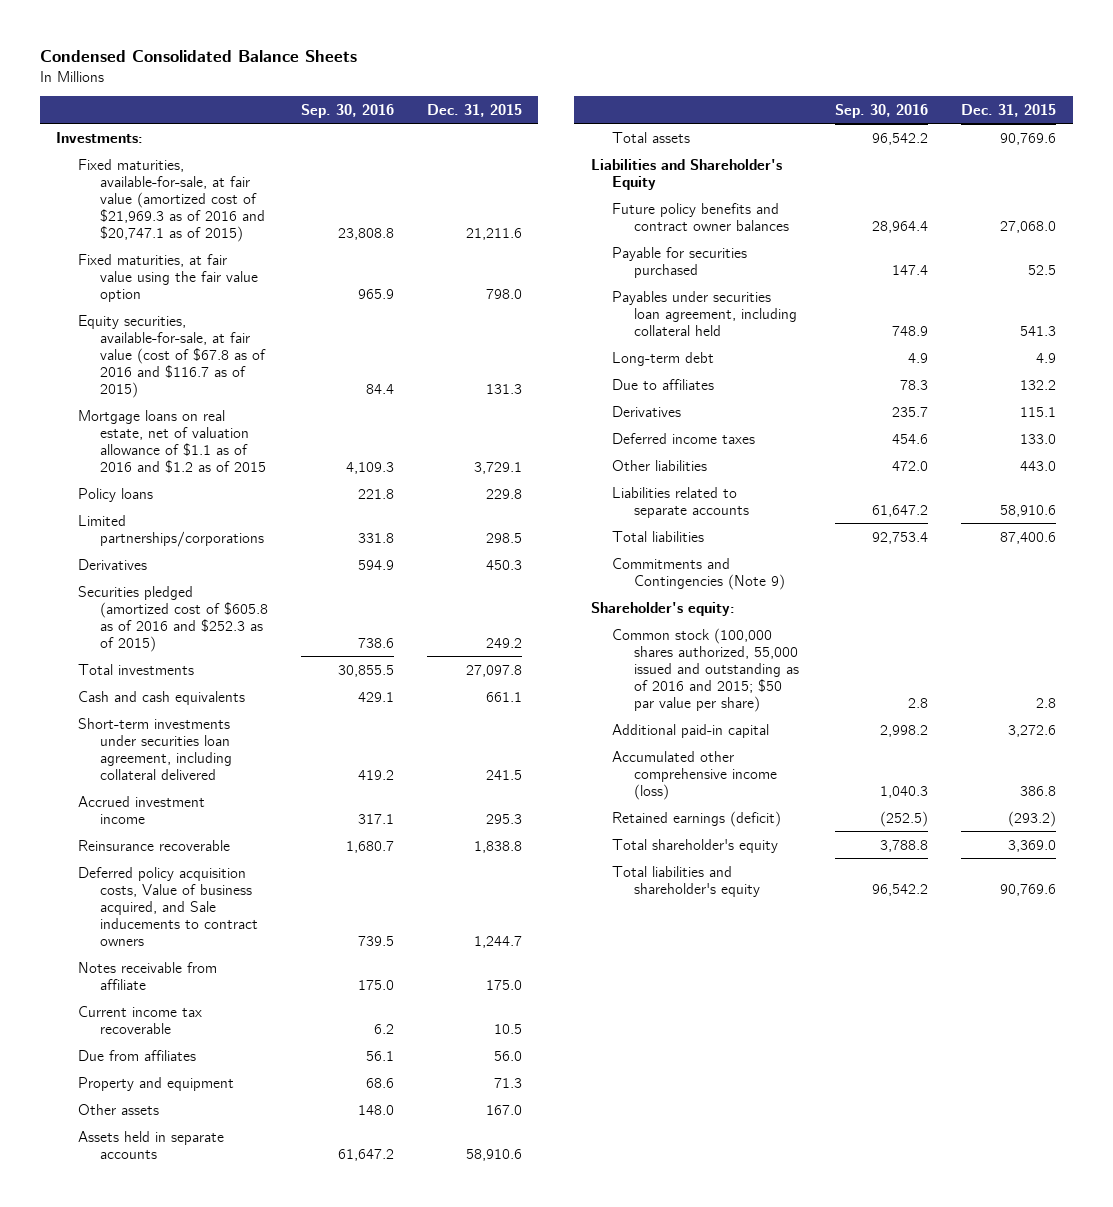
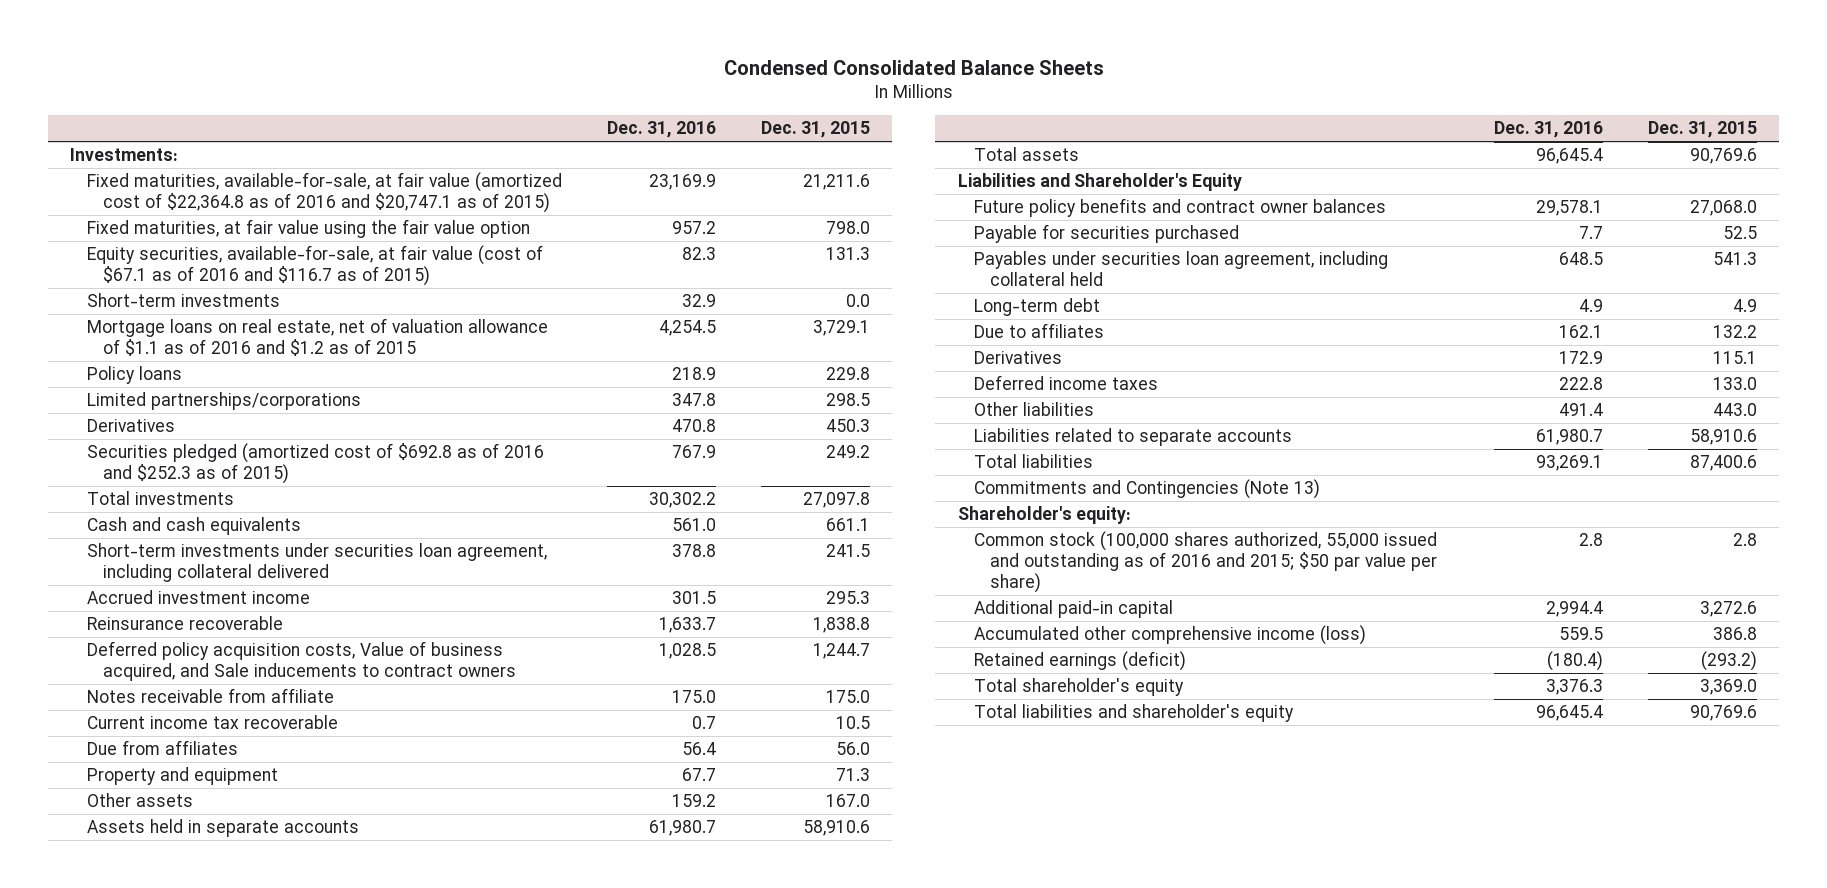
[300,103,394,118] Sep. 30, 2016 -> none
none -> [606,121,716,139] Dec. 31, 2016
[78,158,265,242] Fixed maturities, available-for-sale, at fair value (amortized cost of $21,969.3 as of 2016 and $20,747.1 as of 2015) -> [86,171,562,214] Fixed maturities, available-for-sale, at fair value (amortized cost of $22,364.8 as of 2016 and $20,747.1 as of 2015)
[78,314,266,398] Equity securities, available-for-sale, at fair value (cost of $67.8 as of 2016 and $116.7 as of 2015) -> [86,244,543,287] Equity securities, available-for-sale, at fair value (cost of $67.1 as of 2016 and $116.7 as of 2015)
none -> [86,292,280,307] Short-term investments
[78,585,268,652] Securities pledged (amortized cost of $605.8 as of 2016 and $252.3 as of 2015) -> [86,442,544,485] Securities pledged (amortized cost of $692.8 as of 2016 and $252.3 as of 2015)
[612,557,786,590] Commitments and Contingencies (Note 9) -> [973,478,1320,499] Commitments and Contingencies (Note 13)

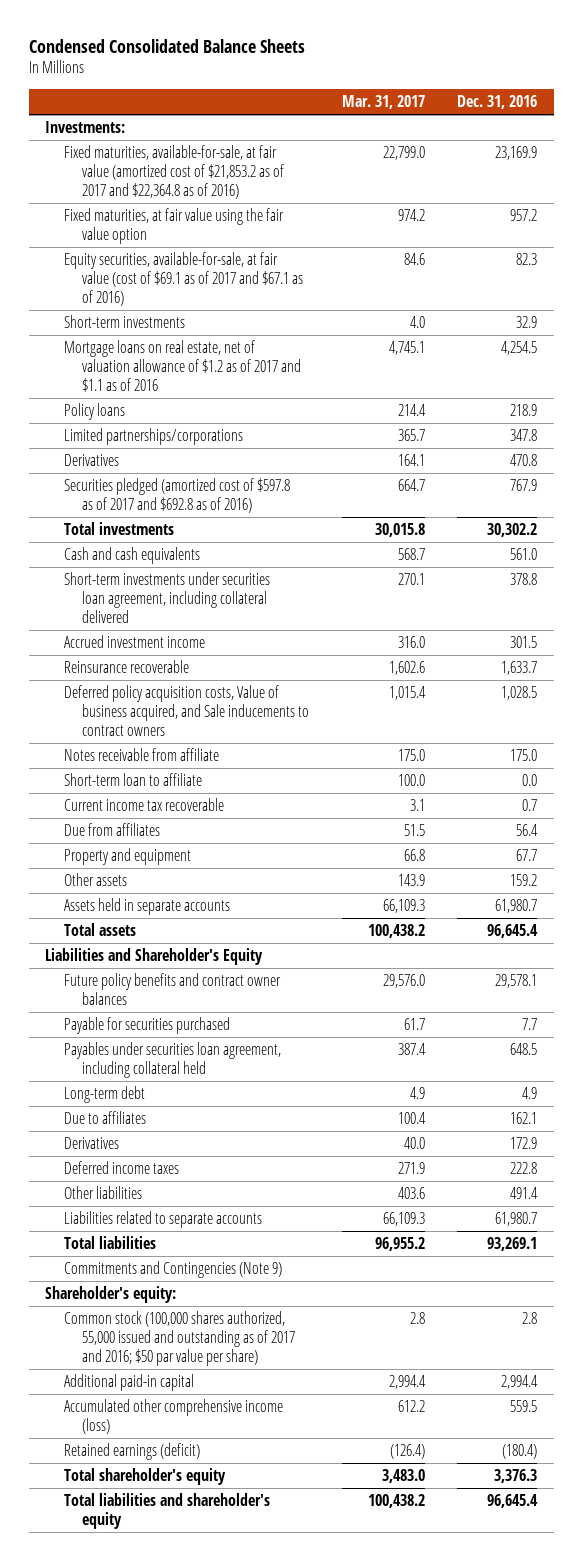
[760,121,870,139] Dec. 31, 2015 -> none
none -> [341,94,425,109] Mar. 31, 2017
[86,171,562,214] Fixed maturities, available-for-sale, at fair value (amortized cost of $22,364.8 as of 2016 and $20,747.1 as of 2015) -> [63,145,285,200] Fixed maturities, available-for-sale, at fair value (amortized cost of $21,853.2 as of 2017 and $22,364.8 as of 2016)
[86,244,543,287] Equity securities, available-for-sale, at fair value (cost of $67.1 as of 2016 and $116.7 as of 2015) -> [63,252,304,307] Equity securities, available-for-sale, at fair value (cost of $69.1 as of 2017 and $67.1 as of 2016)
[86,317,548,357] Mortgage loans on real estate, net of valuation allowance of $1.1 as of 2016 and $1.2 as of 2015 -> [63,340,302,393] Mortgage loans on real estate, net of valuation allowance of $1.2 as of 2017 and $1.1 as of 2016
[86,442,544,485] Securities pledged (amortized cost of $692.8 as of 2016 and $252.3 as of 2015) -> [63,478,290,514] Securities pledged (amortized cost of $597.8 as of 2017 and $692.8 as of 2016)
none -> [63,773,202,787] Short-term loan to affiliate
[973,478,1320,499] Commitments and Contingencies (Note 13) -> [63,1261,282,1279] Commitments and Contingencies (Note 9)
[973,530,1438,594] Common stock (100,000 shares authorized, 55,000 issued and outstanding as of 2016 and 2015; $50 par value per share) -> [63,1311,296,1367] Common stock (100,000 shares authorized, 55,000 issued and outstanding as of 2017 and 2016; $50 par value per share)

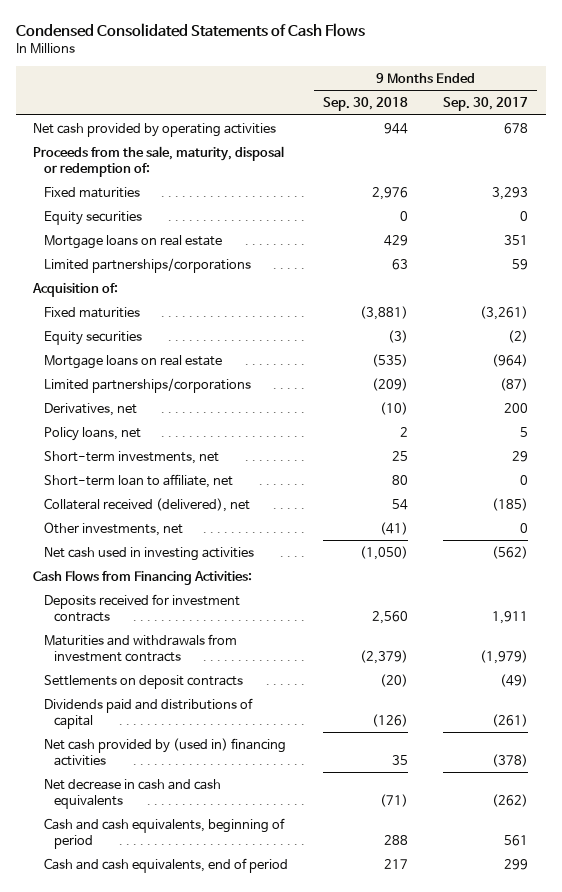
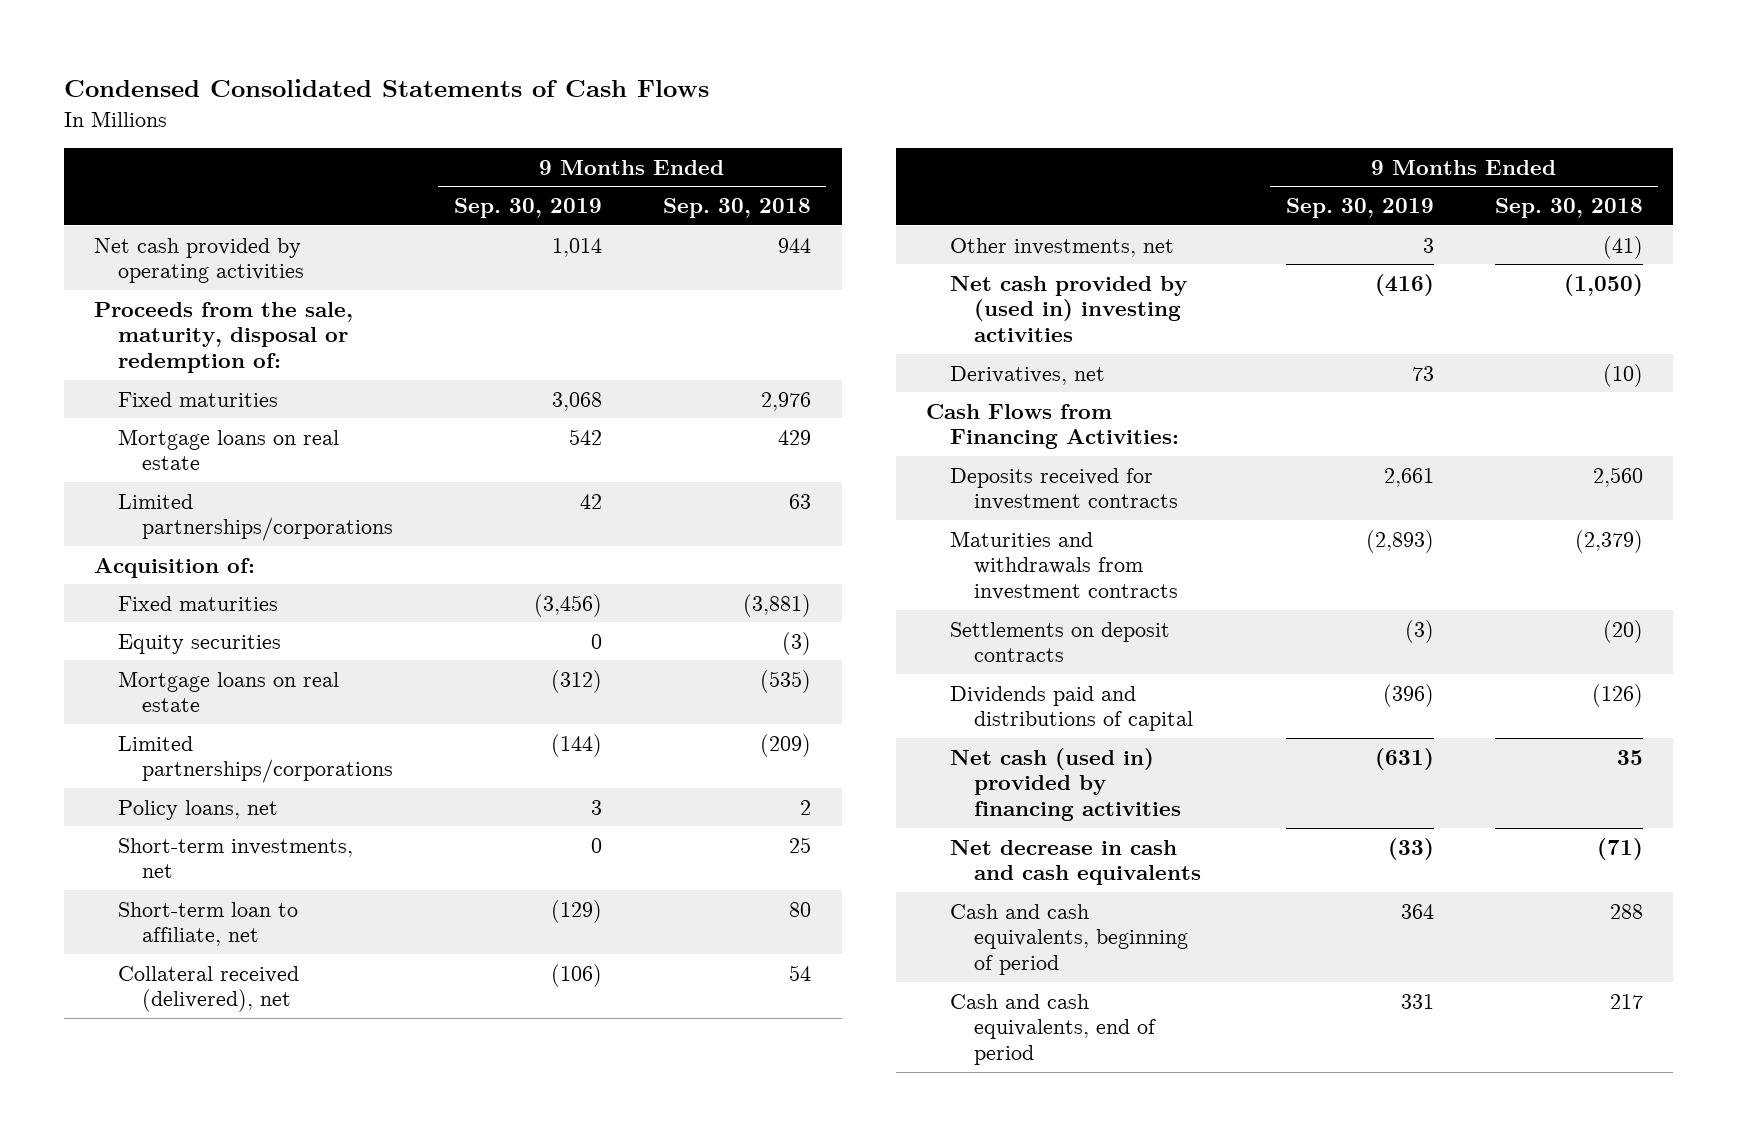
[443,97,529,112] Sep. 30, 2017 -> none
none -> [453,198,602,219] Sep. 30, 2019
[43,210,142,225] Equity securities -> none
[43,546,254,561] Net cash used in investing activities -> [949,275,1187,342] Net cash provided by (used in) investing activities
[43,402,137,416] Derivatives, net -> [949,365,1105,385] Derivatives, net
[43,737,286,766] Net cash provided by (used in) financing activities -> [949,747,1181,821] Net cash (used in) provided by financing activities

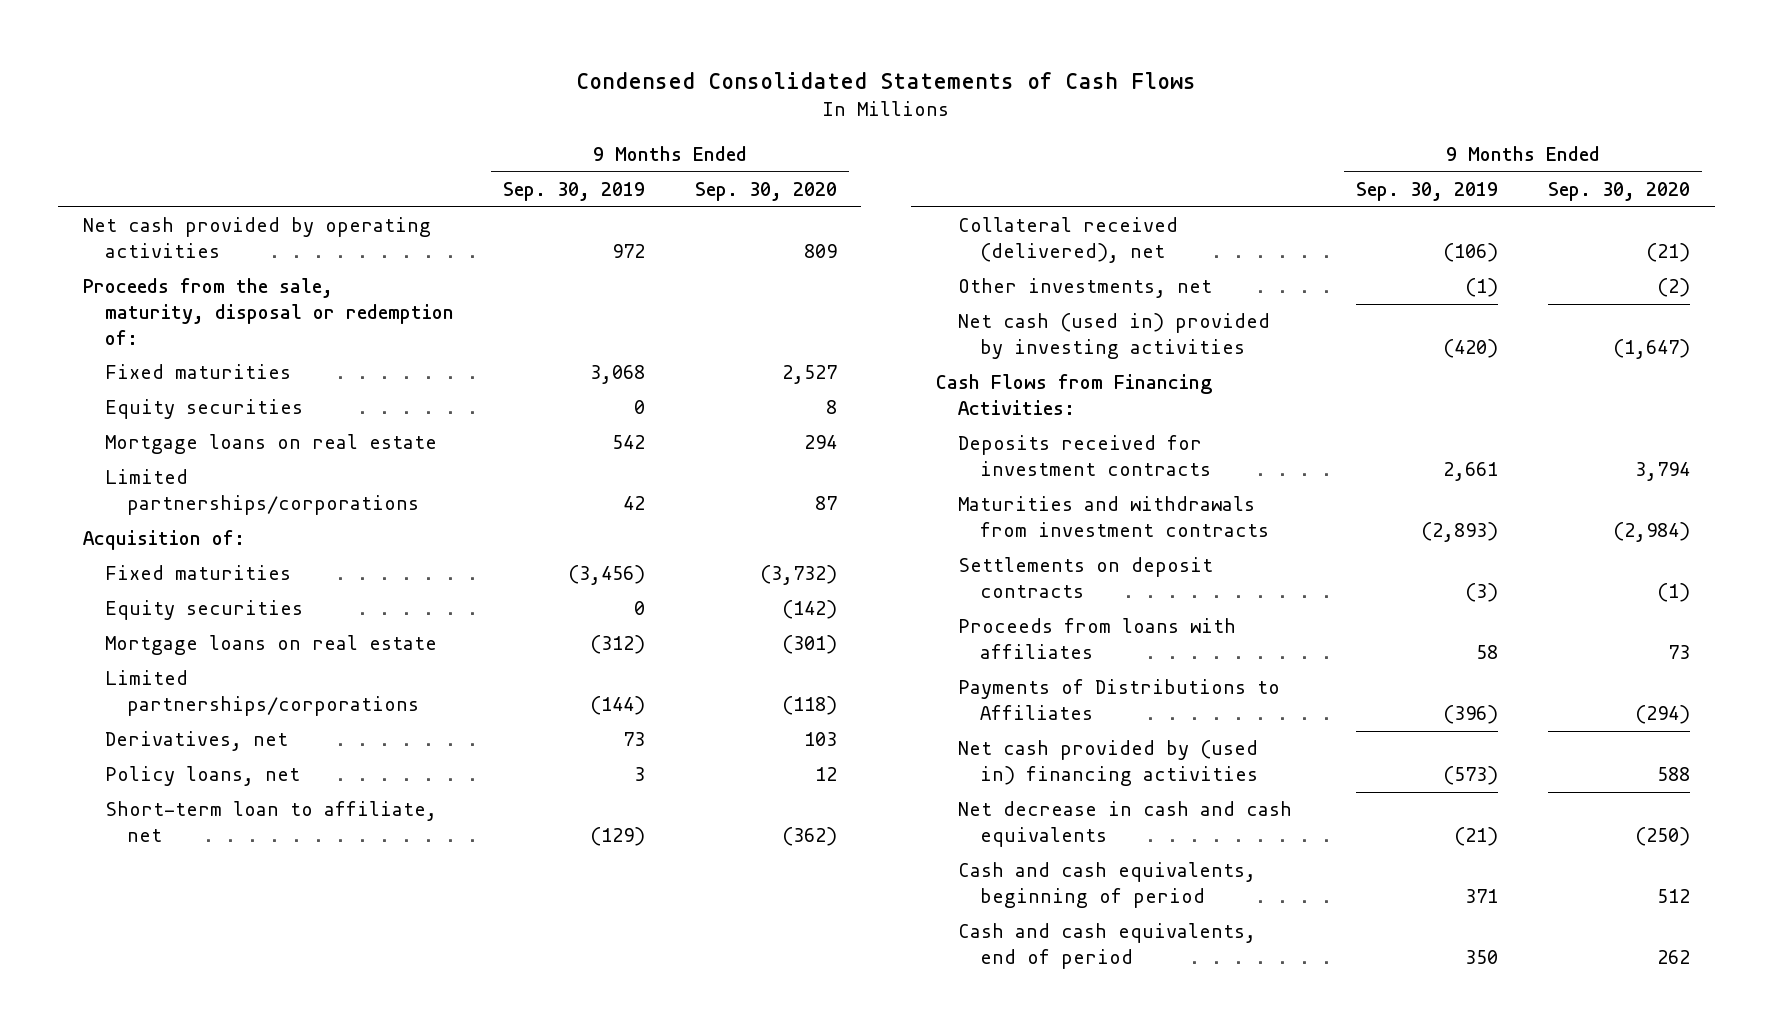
[662,198,811,219] Sep. 30, 2018 -> none
none -> [694,182,837,202] Sep. 30, 2020
[551,237,602,257] 1,014 -> [612,244,646,259] 972
none -> [104,399,303,420] Equity securities
[949,365,1105,385] Derivatives, net -> [104,731,288,752] Derivatives, net
[117,837,353,879] Short-term investments, net -> none
[1422,237,1434,253] 3 -> [1465,278,1499,298] (1)
[949,275,1187,342] Net cash provided by (used in) investing activities -> [957,313,1270,360] Net cash (used in) provided by investing activities
[1374,273,1434,296] (416) -> [1443,339,1499,359] (420)
none -> [957,618,1236,660] Proceeds from loans with affiliates
[949,685,1193,732] Dividends paid and distributions of capital -> [957,679,1280,721] Payments of Distributions to Affiliates
[949,747,1181,821] Net cash (used in) provided by financing activities -> [957,740,1258,787] Net cash provided by (used in) financing activities
[1374,747,1434,770] (631) -> [1443,766,1499,786] (573)
[1387,837,1434,860] (33) -> [1454,827,1499,847] (21)
[1400,903,1434,919] 364 -> [1465,889,1499,904] 371
[1400,993,1434,1009] 331 -> [1465,950,1499,965] 350

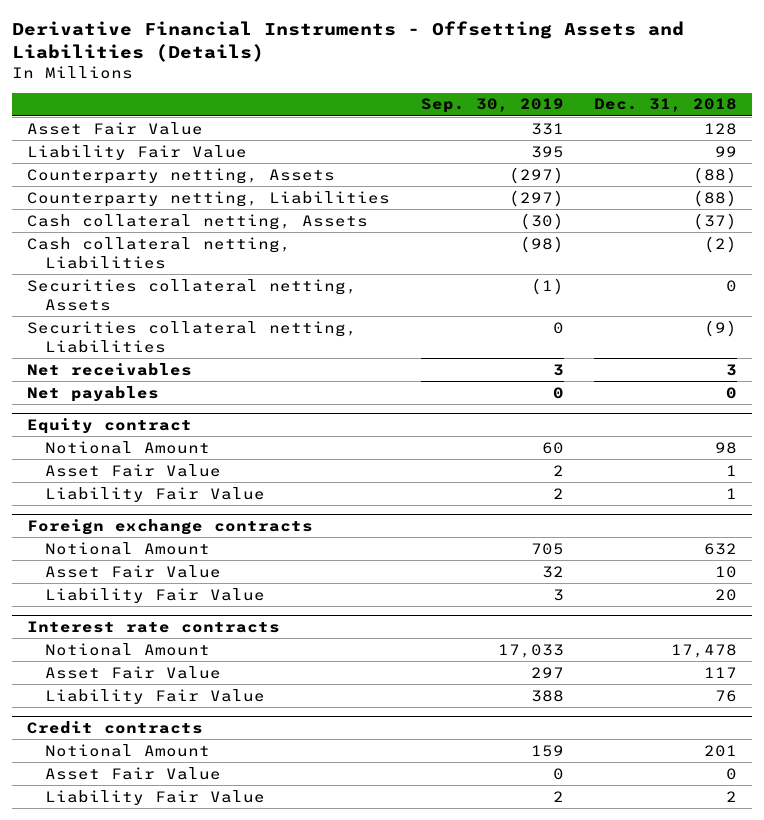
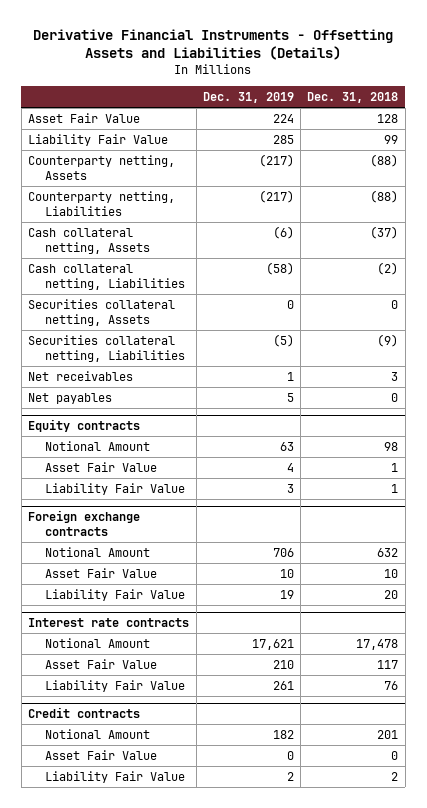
[420,98,564,114] Sep. 30, 2019 -> none
none -> [202,92,294,104] Dec. 31, 2019
[27,418,193,435] Equity contract -> [28,419,141,433] Equity contracts

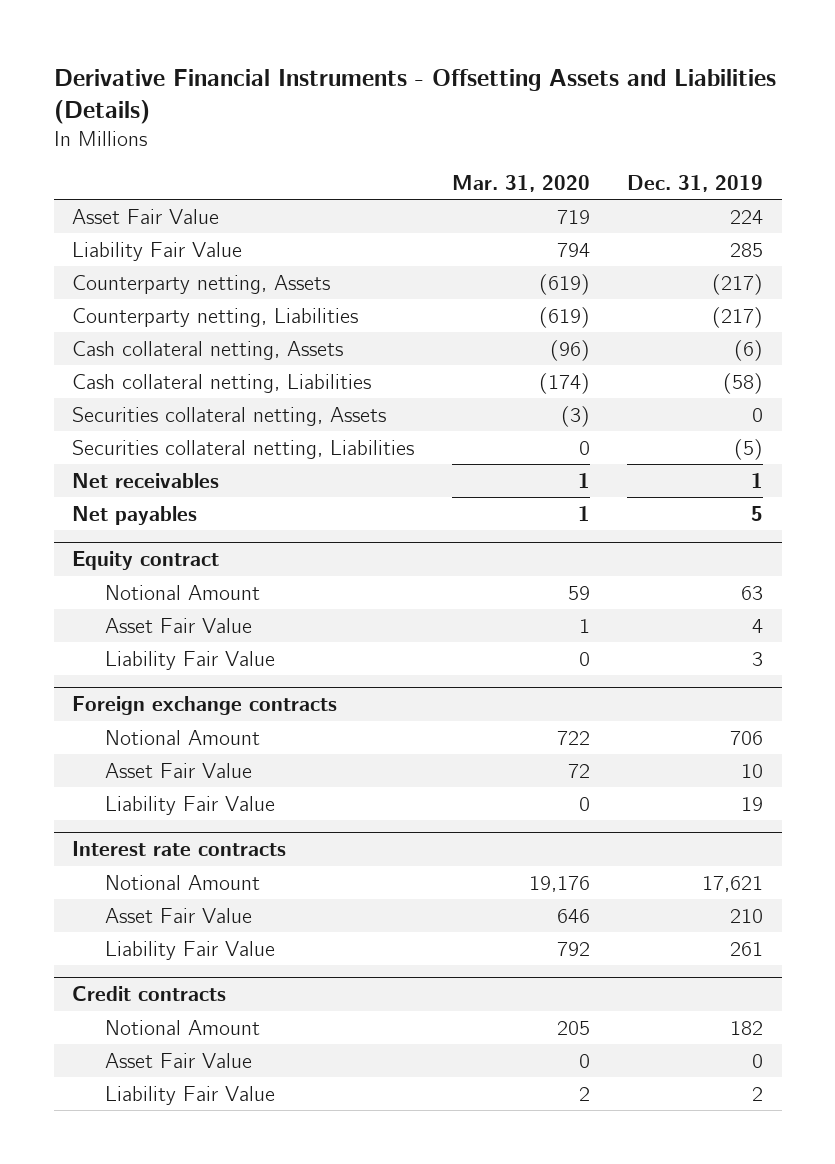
[307,92,399,104] Dec. 31, 2018 -> none
none -> [451,174,590,192] Mar. 31, 2020
[28,419,141,433] Equity contracts -> [72,551,220,571] Equity contract

